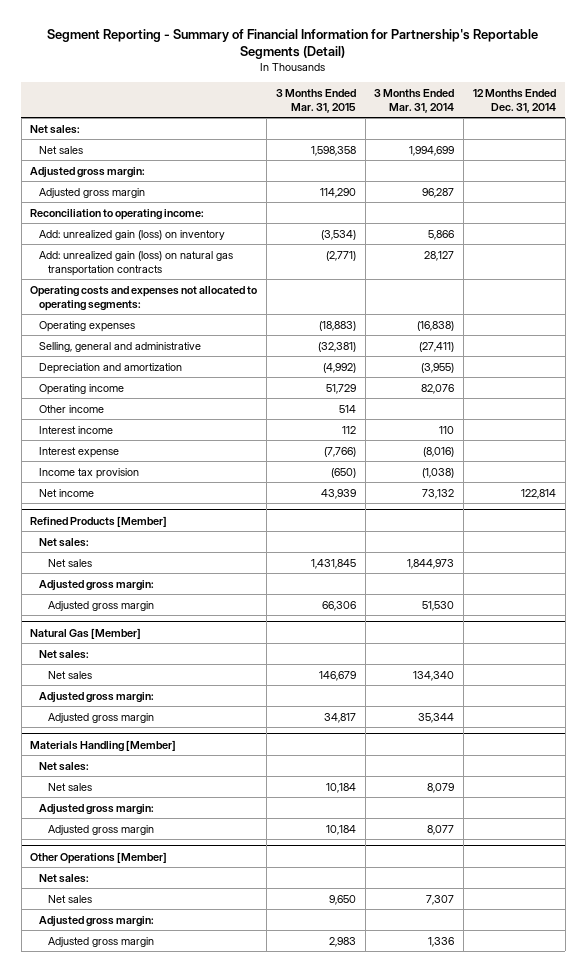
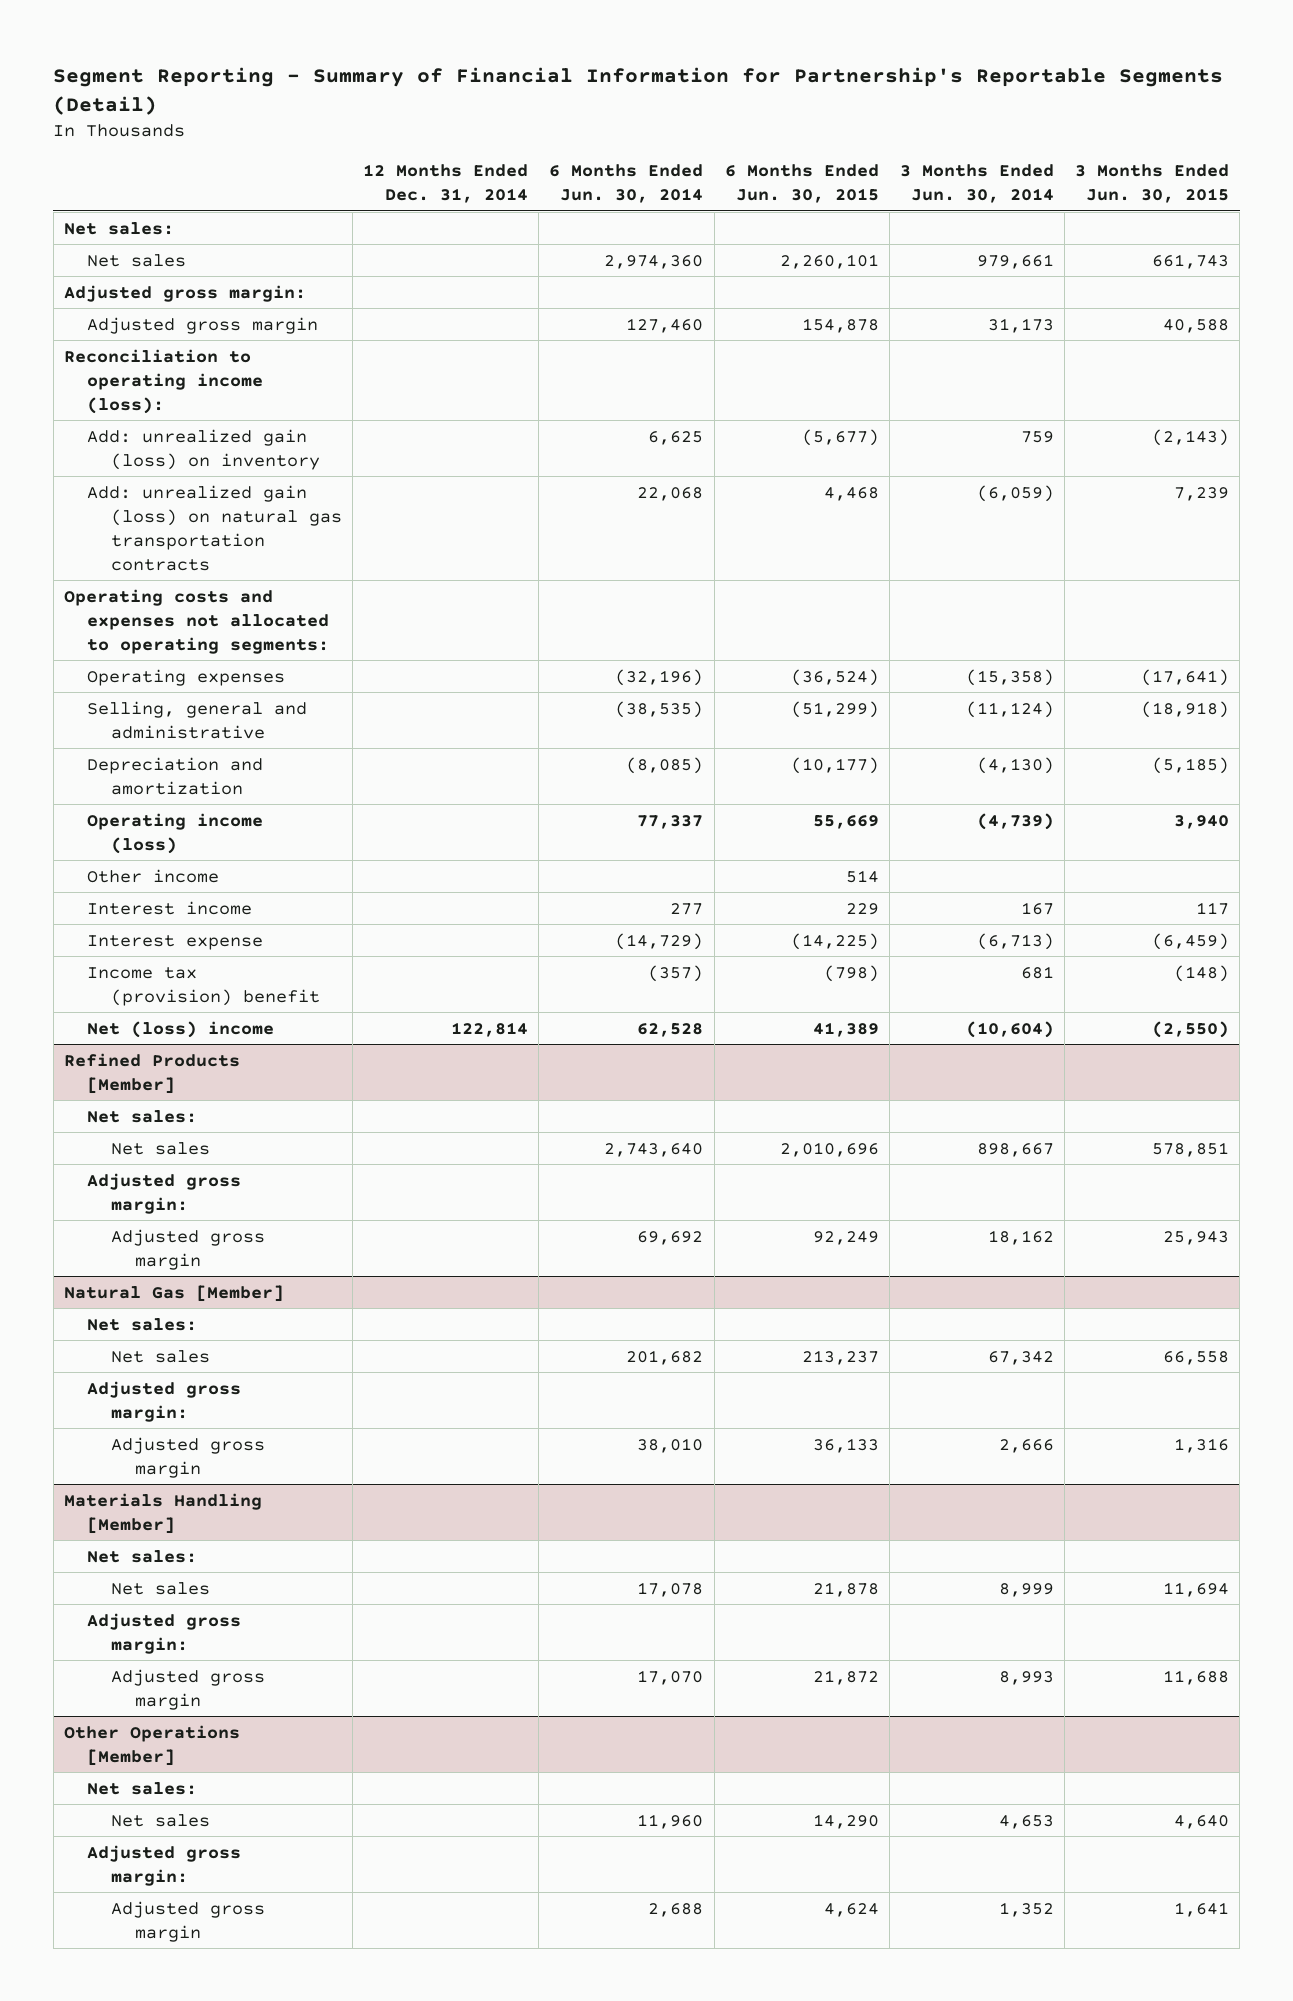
[275,88,356,113] 3 Months Ended Mar. 31, 2015 -> none
[374,88,455,113] 3 Months Ended Mar. 31, 2014 -> none
none -> [549,164,704,204] 6 Months Ended Jun. 30, 2014
none -> [724,164,879,204] 6 Months Ended Jun. 30, 2015
none -> [899,164,1054,204] 3 Months Ended Jun. 30, 2014
none -> [1075,164,1230,204] 3 Months Ended Jun. 30, 2015
[30,208,205,220] Reconciliation to operating income: -> [63,348,264,414] Reconciliation to operating income (loss):
[39,383,125,395] Operating income -> [87,812,264,854] Operating income (loss)
[39,467,140,479] Income tax provision -> [87,966,321,1006] Income tax (provision) benefit
[39,488,95,497] Net income -> [87,1020,275,1038] Net (loss) income

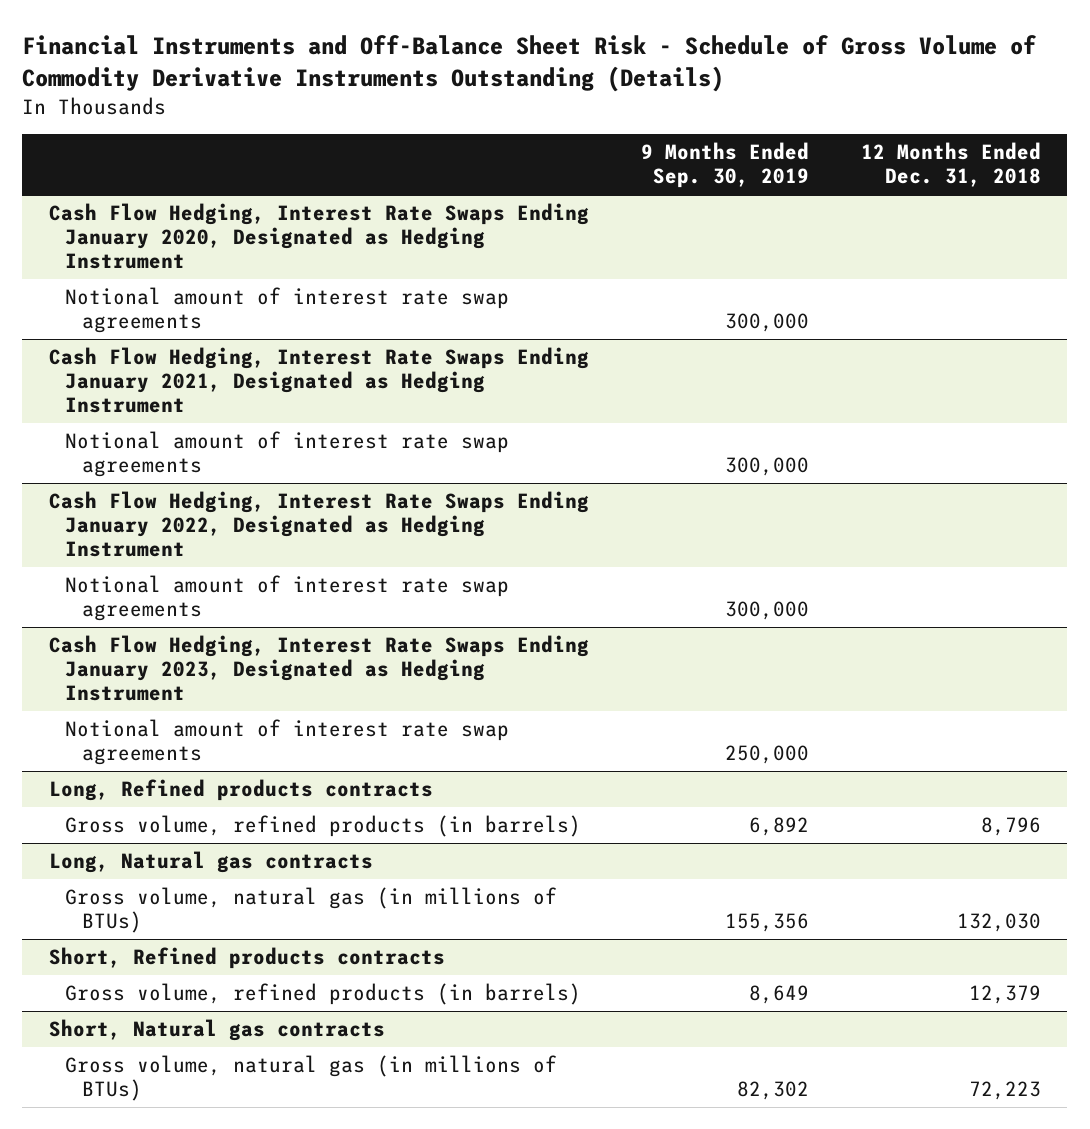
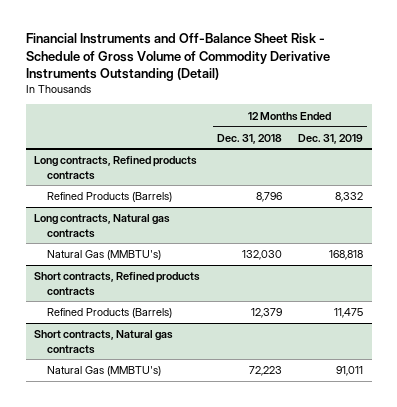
[22,35,1038,93] Financial Instruments and Off-Balance Sheet Risk - Schedule of Gross Volume of Commodity Derivative Instruments Outstanding (Details) -> [25,33,330,82] Financial Instruments and Off-Balance Sheet Risk - Schedule of Gross Volume of Commodity Derivative Instruments Outstanding (Detail)
[640,142,809,189] 9 Months Ended Sep. 30, 2019 -> none
none -> [298,133,364,144] Dec. 31, 2019
[48,203,589,269] Cash Flow Hedging, Interest Rate Swaps Ending January 2020, Designated as Hedging Instrument -> none
[65,287,510,333] Notional amount of interest rate swap agreements -> none
[48,347,589,413] Cash Flow Hedging, Interest Rate Swaps Ending January 2021, Designated as Hedging Instrument -> none
[65,431,510,477] Notional amount of interest rate swap agreements -> none
[48,491,589,557] Cash Flow Hedging, Interest Rate Swaps Ending January 2022, Designated as Hedging Instrument -> none
[65,575,510,621] Notional amount of interest rate swap agreements -> none
[48,635,589,701] Cash Flow Hedging, Interest Rate Swaps Ending January 2023, Designated as Hedging Instrument -> none
[65,719,510,765] Notional amount of interest rate swap agreements -> none
[48,779,433,802] Long, Refined products contracts -> [34,156,198,180] Long contracts, Refined products contracts
[65,815,582,838] Gross volume, refined products (in barrels) -> [46,192,172,203] Refined Products (Barrels)
[48,851,373,874] Long, Natural gas contracts -> [34,214,171,238] Long contracts, Natural gas contracts
[65,887,558,933] Gross volume, natural gas (in millions of BTUs) -> [46,250,161,261] Natural Gas (MMBTU's)
[48,947,445,970] Short, Refined products contracts -> [34,272,201,296] Short contracts, Refined products contracts
[65,983,582,1006] Gross volume, refined products (in barrels) -> [46,308,172,319] Refined Products (Barrels)
[48,1019,385,1042] Short, Natural gas contracts -> [34,330,174,354] Short contracts, Natural gas contracts
[65,1055,558,1101] Gross volume, natural gas (in millions of BTUs) -> [46,366,161,377] Natural Gas (MMBTU's)

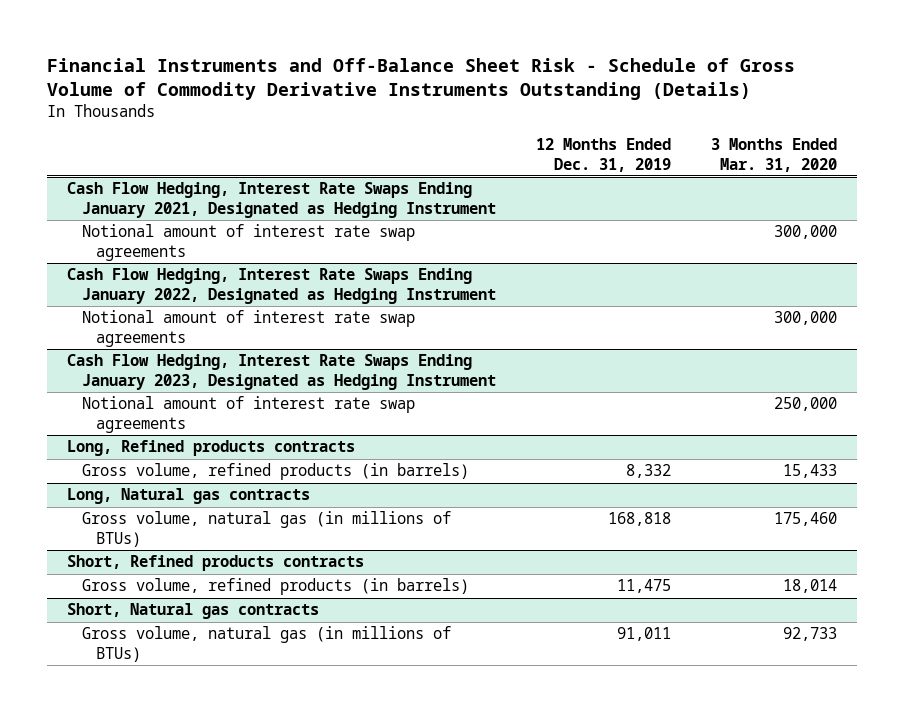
[25,33,330,82] Financial Instruments and Off-Balance Sheet Risk - Schedule of Gross Volume of Commodity Derivative Instruments Outstanding (Detail) -> [47,57,796,101] Financial Instruments and Off-Balance Sheet Risk - Schedule of Gross Volume of Commodity Derivative Instruments Outstanding (Details)
[216,133,282,144] Dec. 31, 2018 -> none
none -> [710,138,837,172] 3 Months Ended Mar. 31, 2020
none -> [67,182,496,218] Cash Flow Hedging, Interest Rate Swaps Ending January 2021, Designated as Hedging Instrument
none -> [81,224,415,261] Notional amount of interest rate swap agreements
none -> [67,268,496,304] Cash Flow Hedging, Interest Rate Swaps Ending January 2022, Designated as Hedging Instrument
none -> [81,310,415,347] Notional amount of interest rate swap agreements
none -> [67,354,496,390] Cash Flow Hedging, Interest Rate Swaps Ending January 2023, Designated as Hedging Instrument
none -> [81,396,415,433] Notional amount of interest rate swap agreements
[34,156,198,180] Long contracts, Refined products contracts -> [67,440,356,457] Long, Refined products contracts
[46,192,172,203] Refined Products (Barrels) -> [81,463,469,481] Gross volume, refined products (in barrels)
[34,214,171,238] Long contracts, Natural gas contracts -> [67,488,311,505] Long, Natural gas contracts
[46,250,161,261] Natural Gas (MMBTU's) -> [81,511,451,547] Gross volume, natural gas (in millions of BTUs)
[34,272,201,296] Short contracts, Refined products contracts -> [67,555,365,572] Short, Refined products contracts
[46,308,172,319] Refined Products (Barrels) -> [81,578,469,596] Gross volume, refined products (in barrels)
[34,330,174,354] Short contracts, Natural gas contracts -> [67,603,320,620] Short, Natural gas contracts
[46,366,161,377] Natural Gas (MMBTU's) -> [81,626,451,662] Gross volume, natural gas (in millions of BTUs)

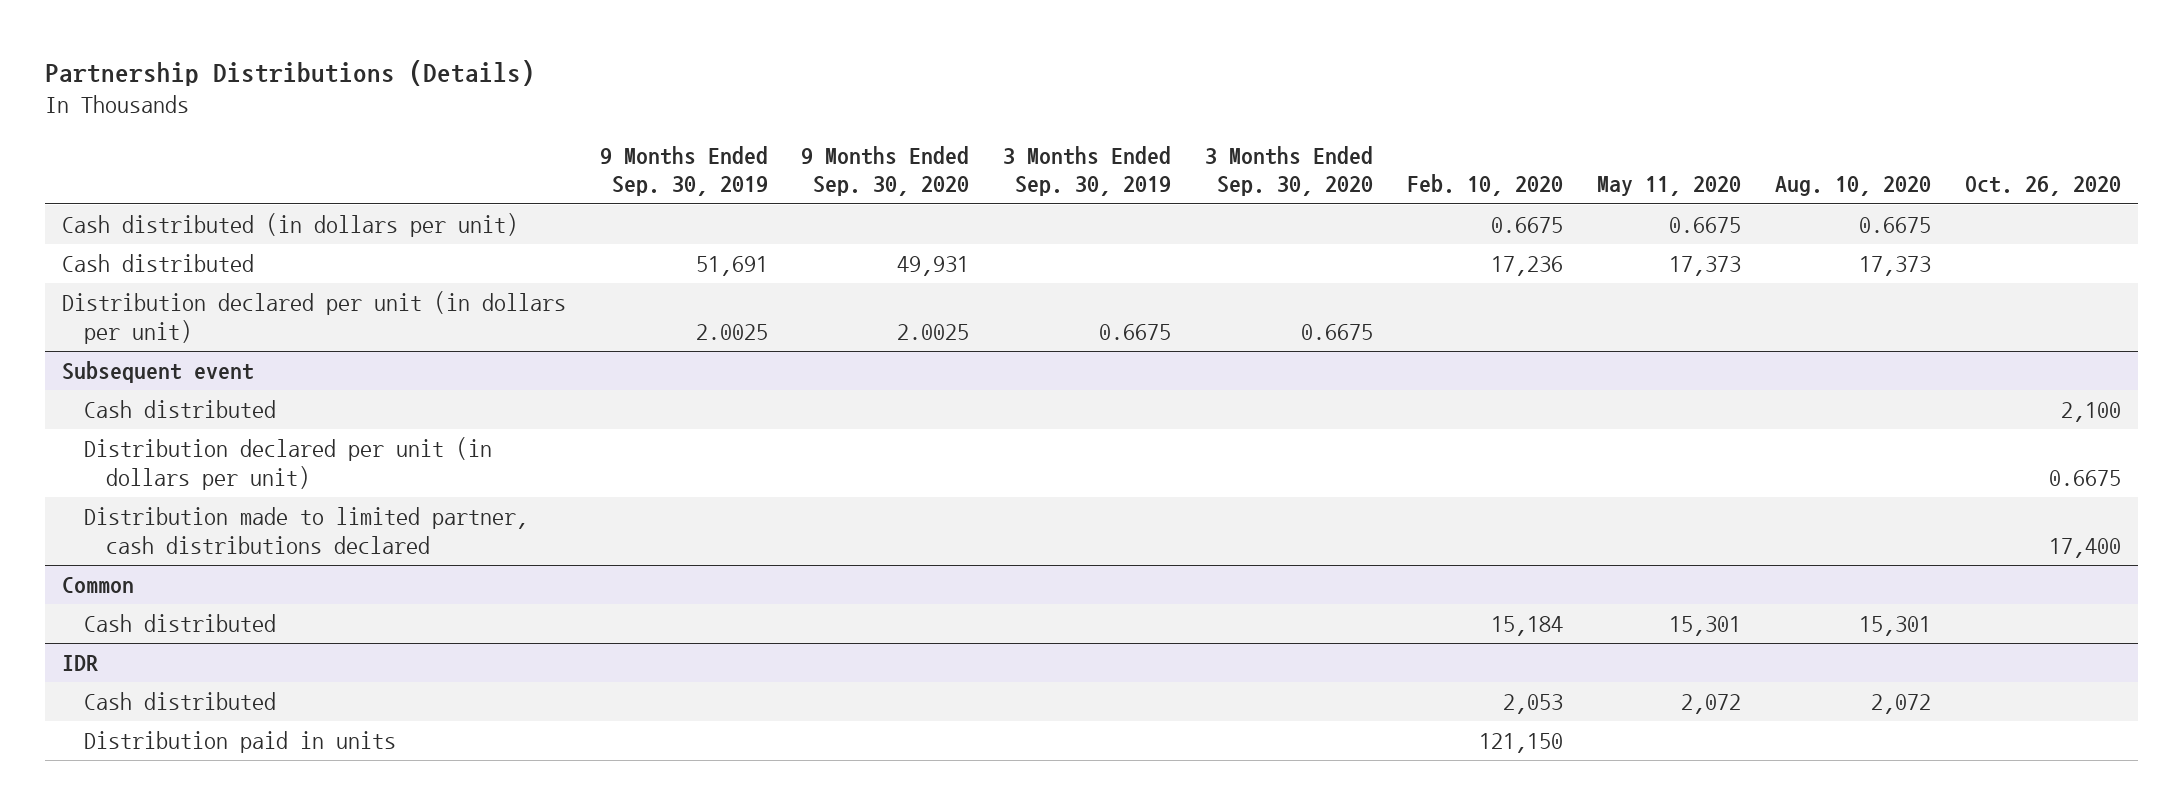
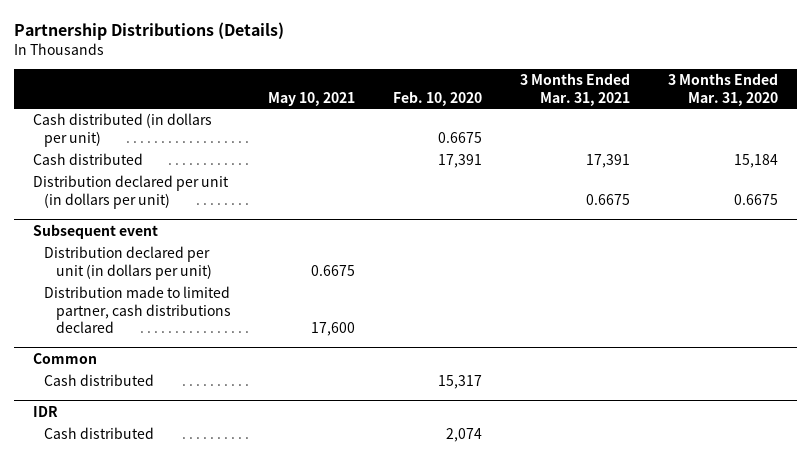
[599,145,768,197] 9 Months Ended Sep. 30, 2019 -> none
[801,145,970,197] 9 Months Ended Sep. 30, 2020 -> none
[1003,145,1172,197] 3 Months Ended Sep. 30, 2019 -> none
[1205,145,1374,197] 3 Months Ended Sep. 30, 2020 -> none
[1597,176,1742,197] May 11, 2020 -> none
[1774,176,1931,197] Aug. 10, 2020 -> none
[1964,176,2121,197] Oct. 26, 2020 -> none
none -> [268,91,356,106] May 10, 2021
none -> [520,73,631,106] 3 Months Ended Mar. 31, 2021
none -> [668,73,779,106] 3 Months Ended Mar. 31, 2020
[1491,256,1564,277] 17,236 -> [438,154,483,169] 17,391
[83,400,276,419] Cash distributed -> none
[1491,616,1564,637] 15,184 -> [438,375,483,390] 15,317
[83,731,396,754] Distribution paid in units -> none
[1503,694,1564,715] 2,053 -> [446,428,483,443] 2,074

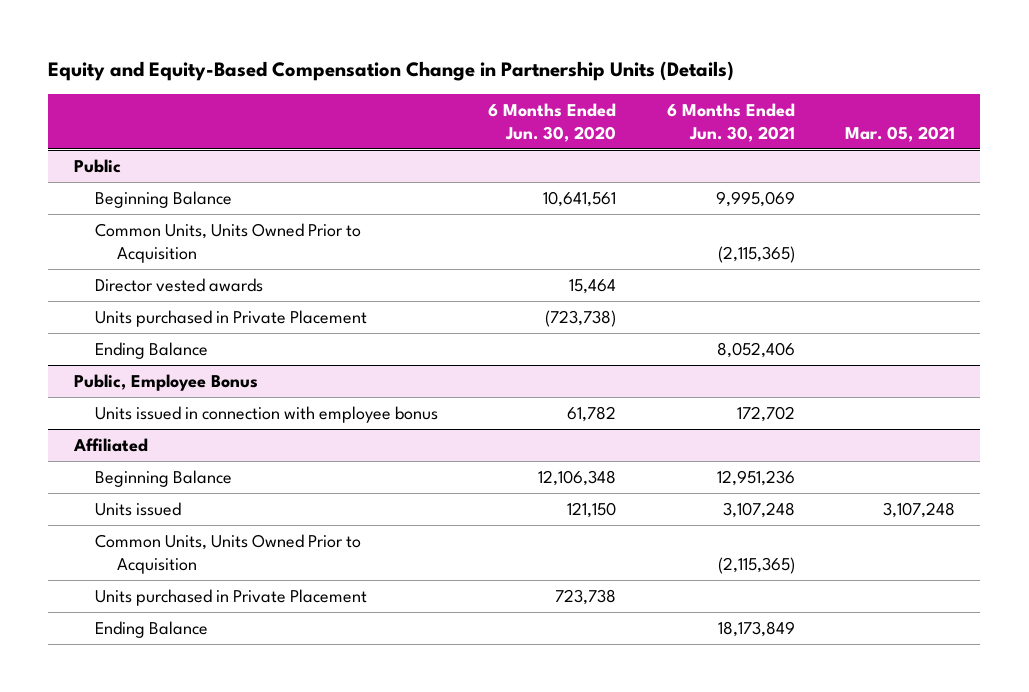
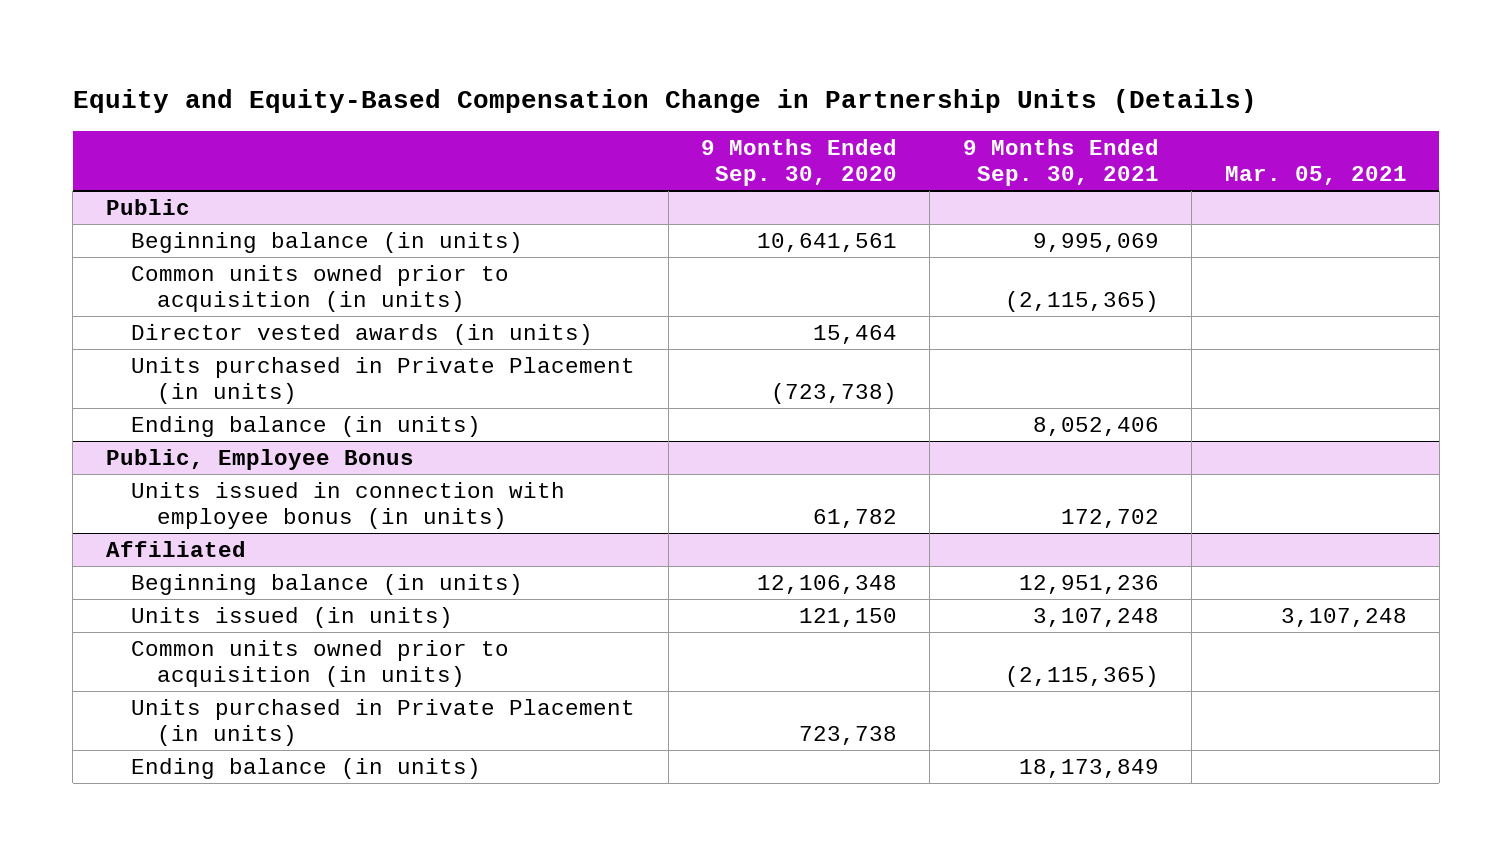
[488,103,617,142] 6 Months Ended Jun. 30, 2020 -> none
[666,103,795,142] 6 Months Ended Jun. 30, 2021 -> none
none -> [701,138,898,186] 9 Months Ended Sep. 30, 2020
none -> [962,138,1159,186] 9 Months Ended Sep. 30, 2021
[95,190,233,208] Beginning Balance -> [131,232,524,254] Beginning balance (in units)
[95,222,362,263] Common Units, Units Owned Prior to Acquisition -> [131,265,510,313] Common units owned prior to acquisition (in units)
[95,277,264,292] Director vested awards -> [131,324,594,346] Director vested awards (in units)
[95,309,368,327] Units purchased in Private Placement -> [131,357,636,405] Units purchased in Private Placement (in units)
[95,341,209,359] Ending Balance -> [131,416,482,438] Ending balance (in units)
[95,405,439,423] Units issued in connection with employee bonus -> [131,482,566,530] Units issued in connection with employee bonus (in units)
[95,469,233,487] Beginning Balance -> [131,574,524,596] Beginning balance (in units)
[95,501,182,516] Units issued -> [131,607,454,629] Units issued (in units)
[95,533,362,574] Common Units, Units Owned Prior to Acquisition -> [131,640,510,688] Common units owned prior to acquisition (in units)
[95,588,368,606] Units purchased in Private Placement -> [131,699,636,747] Units purchased in Private Placement (in units)
[95,620,209,638] Ending Balance -> [131,758,482,780] Ending balance (in units)

